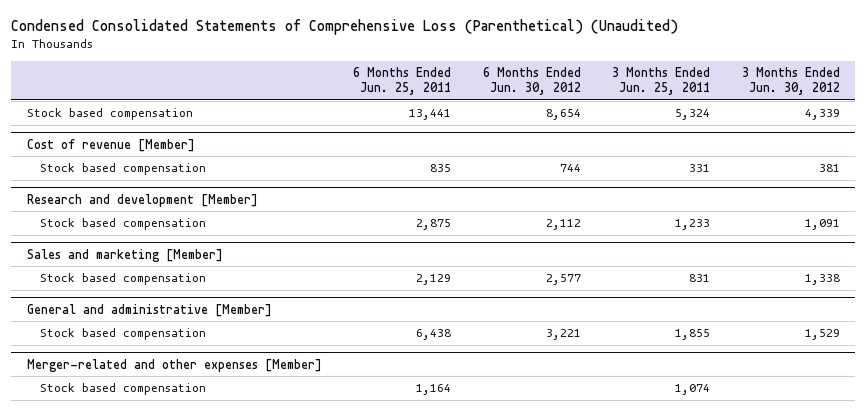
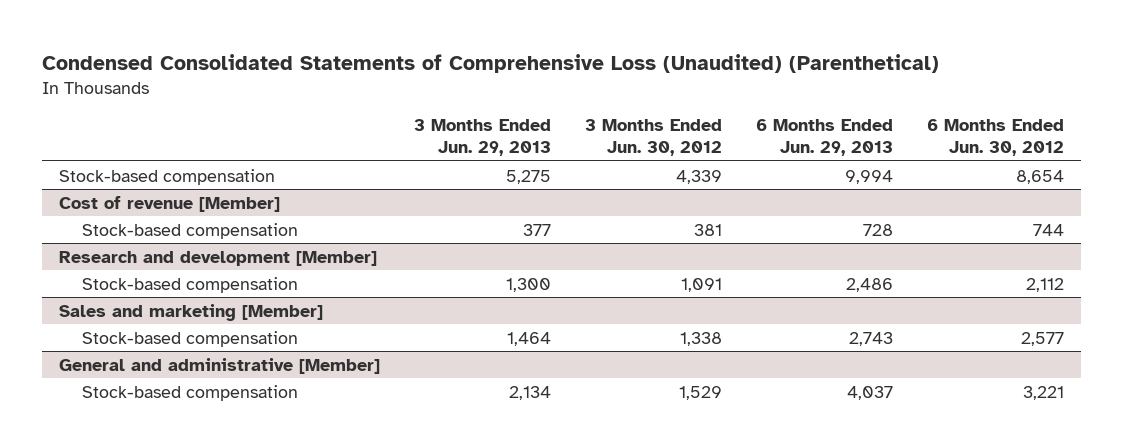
[10,18,678,35] Condensed Consolidated Statements of Comprehensive Loss (Parenthetical) (Unaudited) -> [42,53,940,73] Condensed Consolidated Statements of Comprehensive Loss (Unaudited) (Parenthetical)
[353,67,452,96] 6 Months Ended Jun. 25, 2011 -> none
[612,67,711,96] 3 Months Ended Jun. 25, 2011 -> none
none -> [414,119,552,157] 3 Months Ended Jun. 29, 2013
none -> [756,119,894,157] 6 Months Ended Jun. 29, 2013
[26,108,193,121] Stock based compensation -> [59,168,276,185] Stock-based compensation
[39,163,206,176] Stock based compensation -> [81,222,298,239] Stock-based compensation
[39,218,206,231] Stock based compensation -> [81,276,298,293] Stock-based compensation
[39,273,206,286] Stock based compensation -> [81,330,298,347] Stock-based compensation
[26,358,322,372] Merger-related and other expenses [Member] -> none
[39,383,206,396] Stock based compensation -> none
[39,328,206,341] Stock based compensation -> [81,384,298,401] Stock-based compensation

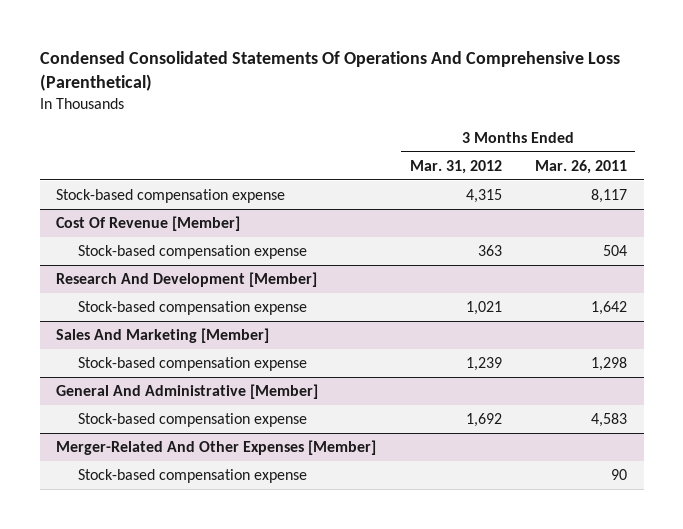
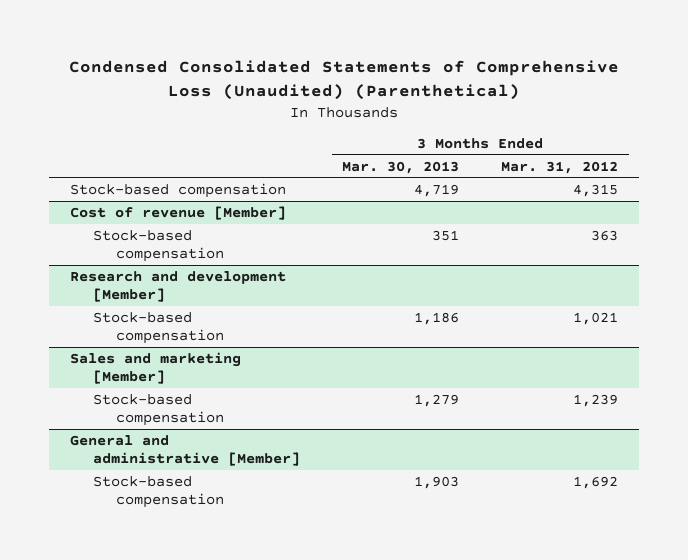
[39,50,620,91] Condensed Consolidated Statements Of Operations And Comprehensive Loss (Parenthetical) -> [68,60,619,101] Condensed Consolidated Statements of Comprehensive Loss (Unaudited) (Parenthetical)
[534,159,627,174] Mar. 26, 2011 -> none
none -> [342,160,460,174] Mar. 30, 2013
[56,439,377,455] Merger-Related And Other Expenses [Member] -> none
[78,468,308,483] Stock-based compensation expense -> none
[56,188,286,203] Stock-based compensation expense -> [69,182,286,198] Stock-based compensation
[56,215,241,231] Cost Of Revenue [Member] -> [69,205,286,220] Cost of revenue [Member]
[78,244,308,259] Stock-based compensation expense -> [93,229,225,263] Stock-based compensation
[56,271,318,287] Research And Development [Member] -> [69,270,286,303] Research and development [Member]
[78,300,308,315] Stock-based compensation expense -> [93,311,225,345] Stock-based compensation
[56,327,270,343] Sales And Marketing [Member] -> [69,351,241,385] Sales and marketing [Member]
[78,356,308,371] Stock-based compensation expense -> [93,393,225,427] Stock-based compensation
[56,383,319,399] General And Administrative [Member] -> [69,434,301,467] General and administrative [Member]
[78,412,308,427] Stock-based compensation expense -> [93,475,225,509] Stock-based compensation

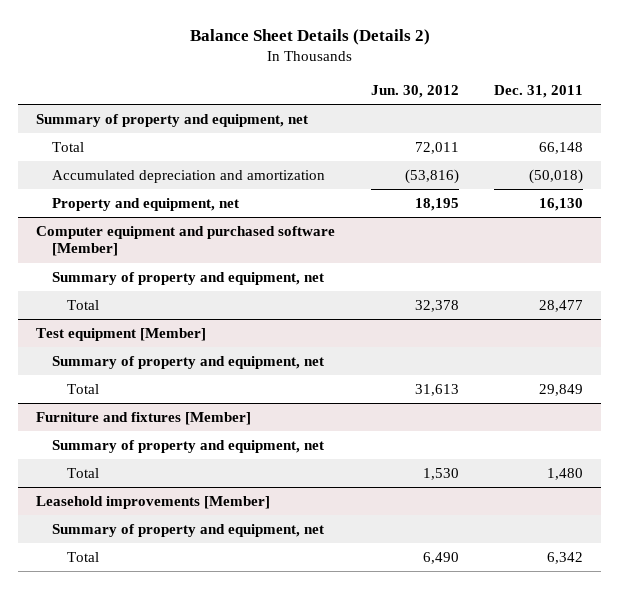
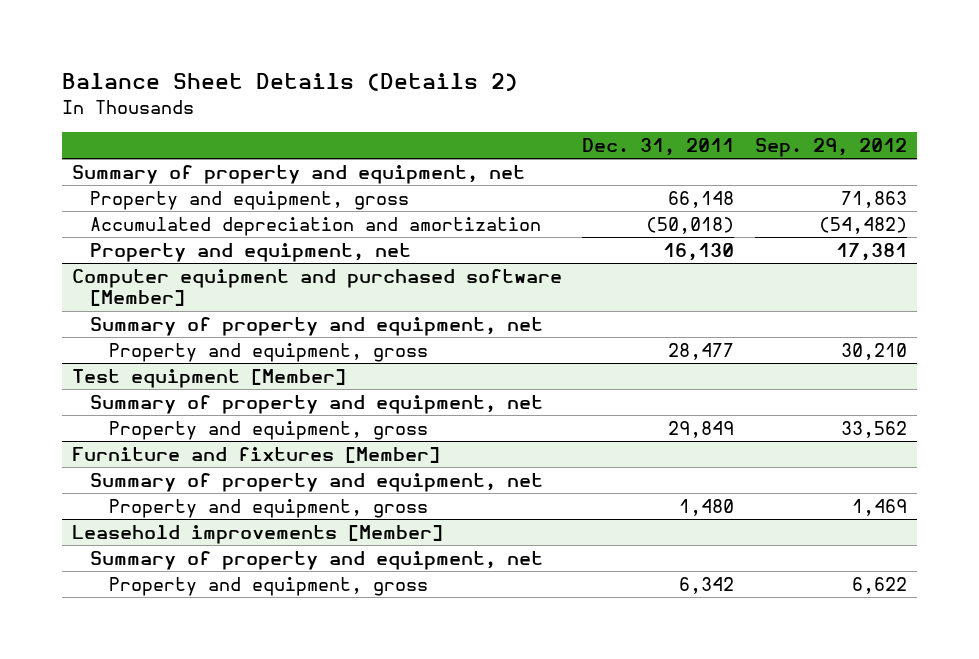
[370,84,459,98] Jun. 30, 2012 -> none
none -> [754,137,907,157] Sep. 29, 2012
[51,141,84,152] Total -> [90,191,410,211] Property and equipment, gross
[67,299,100,310] Total -> [108,343,428,363] Property and equipment, gross
[67,383,100,394] Total -> [108,421,428,441] Property and equipment, gross
[67,467,100,478] Total -> [108,499,428,519] Property and equipment, gross
[67,551,100,562] Total -> [108,577,428,597] Property and equipment, gross

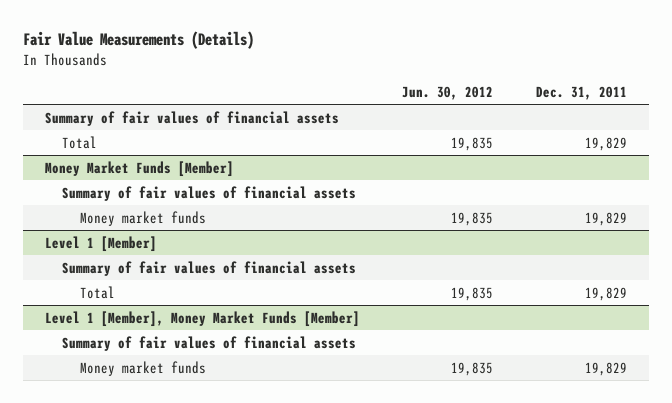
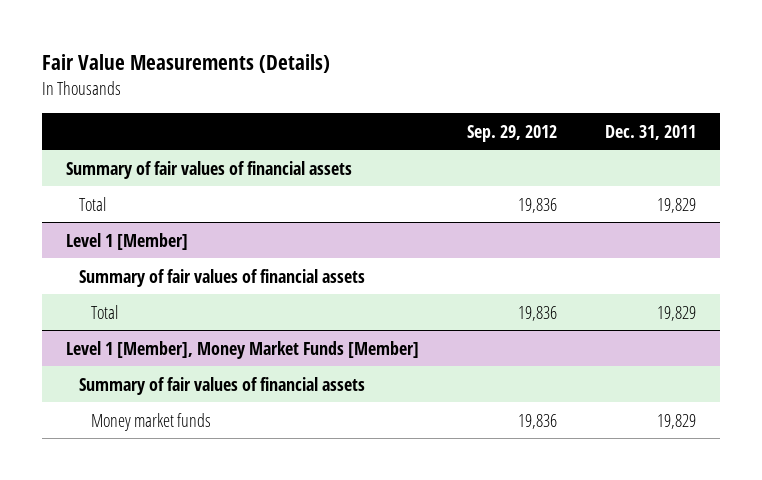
[402,85,494,100] Jun. 30, 2012 -> none
none -> [467,124,558,142] Sep. 29, 2012
[44,160,234,177] Money Market Funds [Member] -> none
[62,185,357,201] Summary of fair values of financial assets -> none
[79,210,206,226] Money market funds -> none

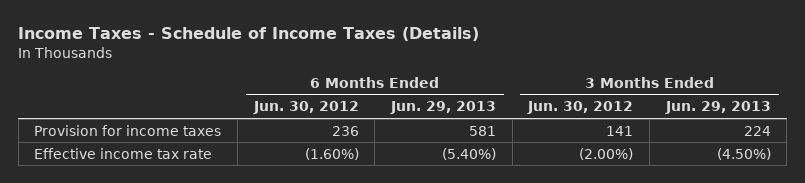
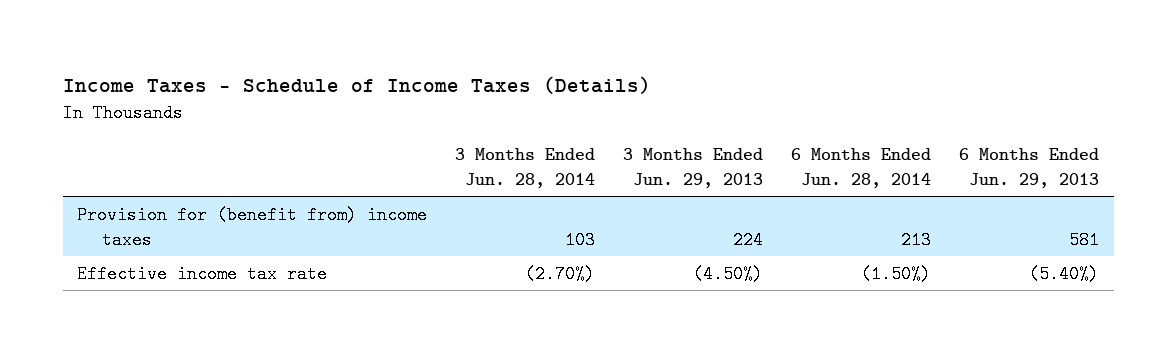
[252,101,359,115] Jun. 30, 2012 -> none
[527,101,634,115] Jun. 30, 2012 -> none
none -> [454,148,595,188] 3 Months Ended Jun. 28, 2014
none -> [791,148,932,188] 6 Months Ended Jun. 28, 2014
[34,124,222,136] Provision for income taxes -> [76,205,427,249] Provision for (benefit from) income taxes

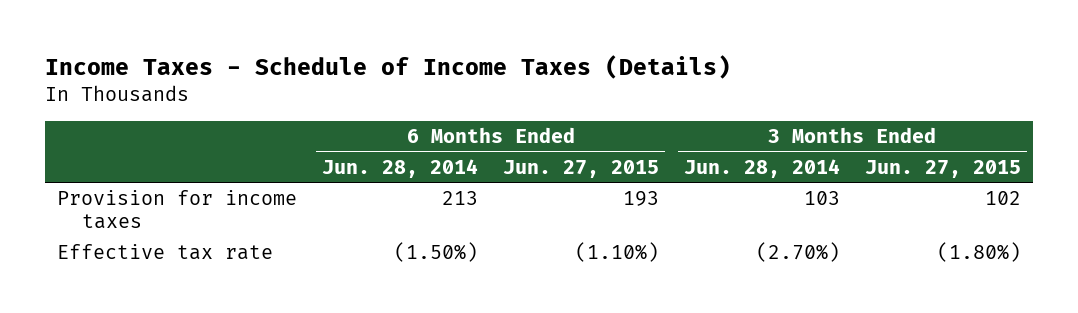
[623,148,764,188] 3 Months Ended Jun. 29, 2013 -> none
[959,148,1100,188] 6 Months Ended Jun. 29, 2013 -> none
none -> [503,159,660,178] Jun. 27, 2015
none -> [864,159,1021,178] Jun. 27, 2015
[76,205,427,249] Provision for (benefit from) income taxes -> [57,190,298,230] Provision for income taxes
[76,264,327,283] Effective income tax rate -> [57,244,274,261] Effective tax rate

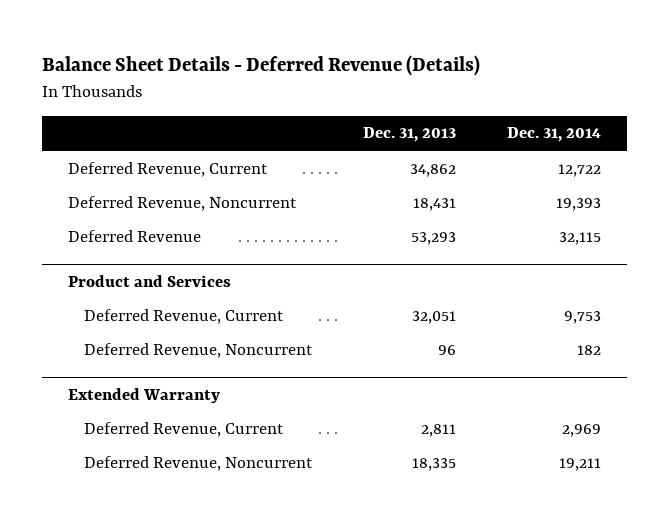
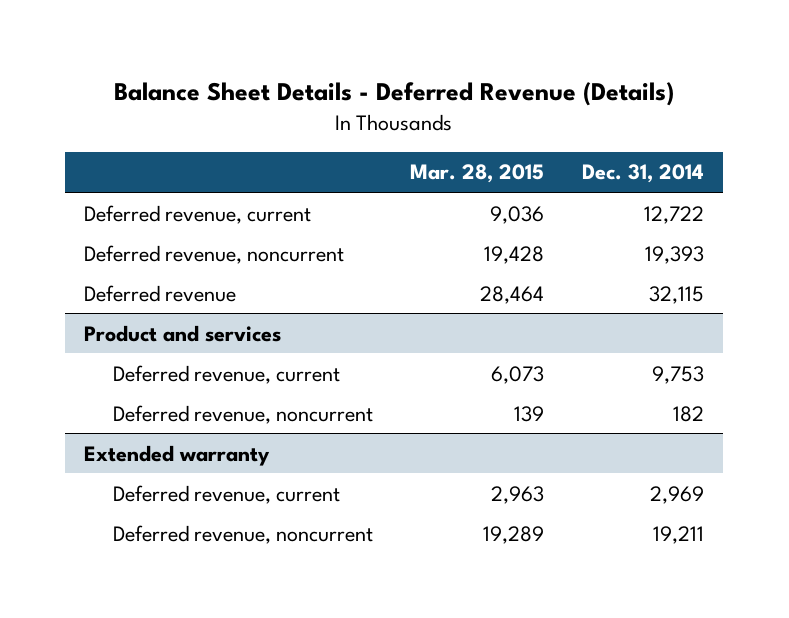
[363,127,457,143] Dec. 31, 2013 -> none
none -> [410,164,545,184] Mar. 28, 2015
[67,161,268,177] Deferred Revenue, Current -> [84,204,312,224] Deferred revenue, current
[67,195,297,211] Deferred Revenue, Noncurrent -> [84,244,345,264] Deferred revenue, noncurrent
[67,229,201,242] Deferred Revenue -> [84,284,237,302] Deferred revenue
[67,274,231,287] Product and Services -> [84,324,282,342] Product and services
[84,308,285,324] Deferred Revenue, Current -> [112,364,340,384] Deferred revenue, current
[84,342,314,358] Deferred Revenue, Noncurrent -> [112,404,373,424] Deferred revenue, noncurrent
[67,387,220,403] Extended Warranty -> [84,444,271,466] Extended warranty
[84,421,285,437] Deferred Revenue, Current -> [112,484,340,504] Deferred revenue, current
[84,455,314,471] Deferred Revenue, Noncurrent -> [112,524,373,544] Deferred revenue, noncurrent

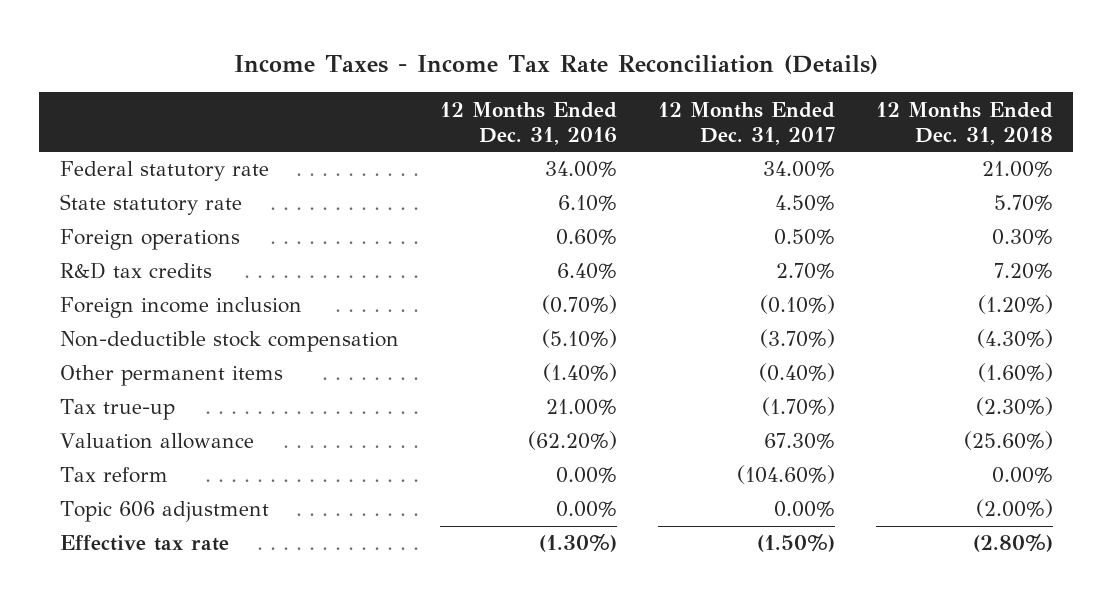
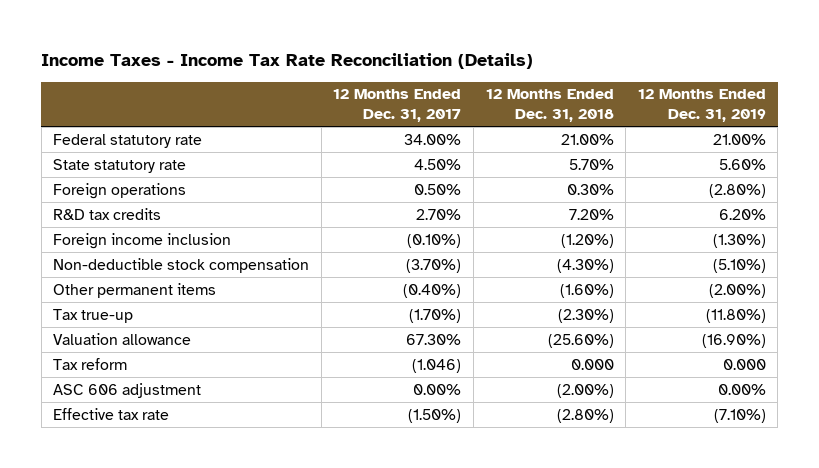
[439,101,617,145] 12 Months Ended Dec. 31, 2016 -> none
none -> [637,89,766,123] 12 Months Ended Dec. 31, 2019
[736,465,835,485] (104.60%) -> [412,358,462,373] (1.046)
[991,467,1053,484] 0.00% -> [570,358,614,370] 0.000
[59,501,269,523] Topic 606 adjustment -> [53,382,202,398] ASC 606 adjustment

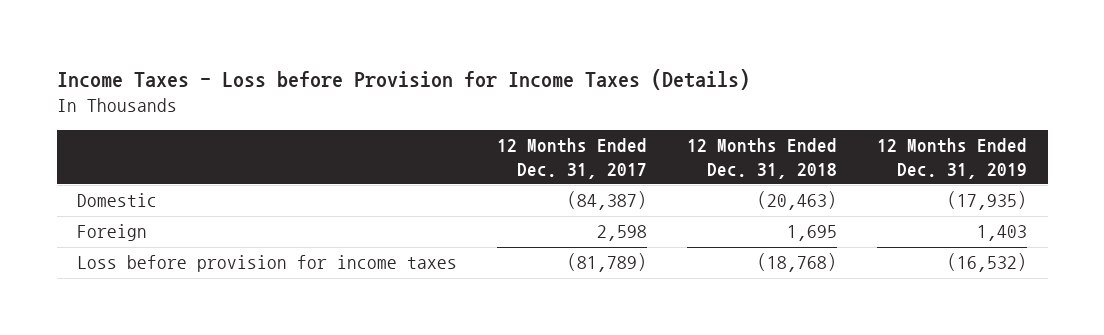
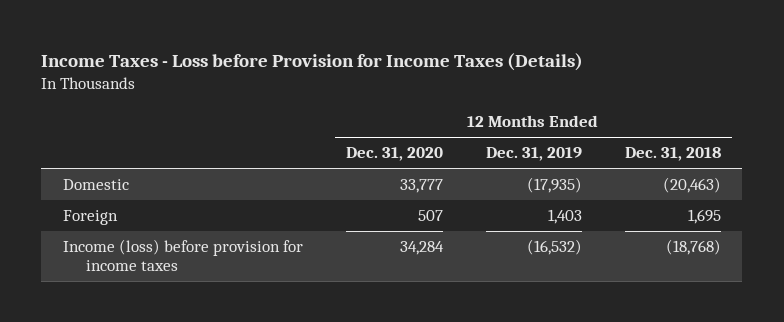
[497,138,648,179] 12 Months Ended Dec. 31, 2017 -> none
none -> [345,147,443,162] Dec. 31, 2020
[76,255,457,273] Loss before provision for income taxes -> [62,239,303,272] Income (loss) before provision for income taxes

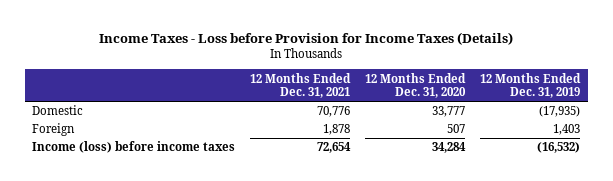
[624,147,721,162] Dec. 31, 2018 -> none
none -> [250,72,352,99] 12 Months Ended Dec. 31, 2021
[62,239,303,272] Income (loss) before provision for income taxes -> [32,141,236,154] Income (loss) before income taxes

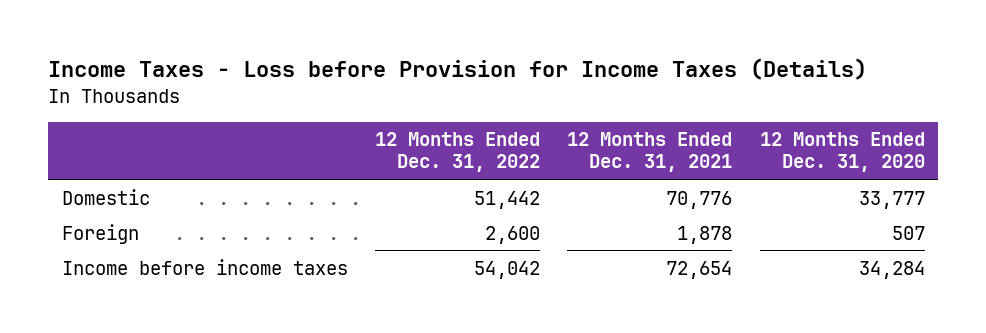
[480,72,582,99] 12 Months Ended Dec. 31, 2019 -> none
none -> [374,132,540,173] 12 Months Ended Dec. 31, 2022
[32,141,236,154] Income (loss) before income taxes -> [61,258,348,275] Income before income taxes

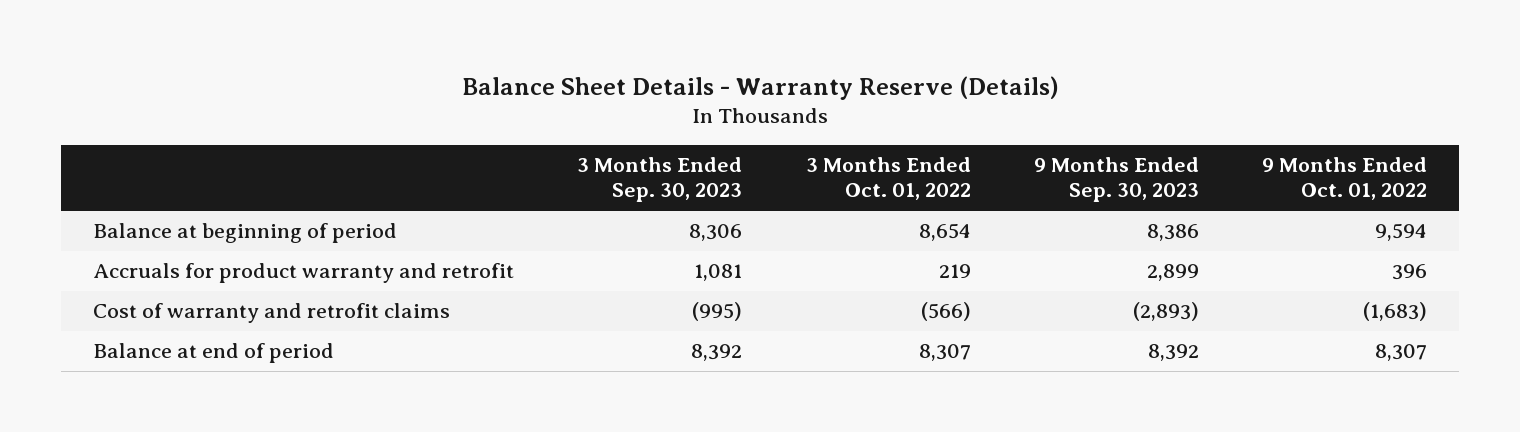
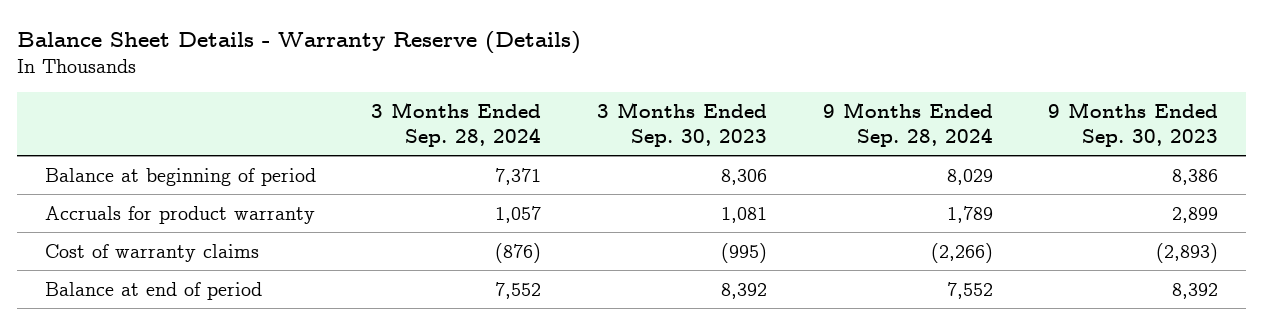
[805,157,971,201] 3 Months Ended Oct. 01, 2022 -> none
[1262,157,1428,201] 9 Months Ended Oct. 01, 2022 -> none
none -> [371,101,542,147] 3 Months Ended Sep. 28, 2024
none -> [822,101,993,147] 9 Months Ended Sep. 28, 2024
[93,263,515,284] Accruals for product warranty and retrofit -> [44,205,315,224] Accruals for product warranty
[93,303,451,324] Cost of warranty and retrofit claims -> [44,243,259,262] Cost of warranty claims

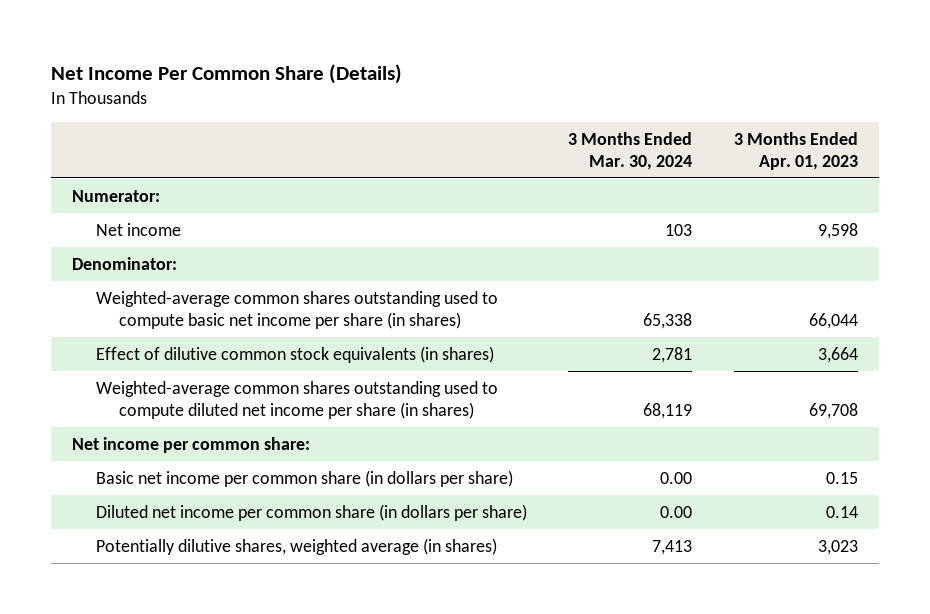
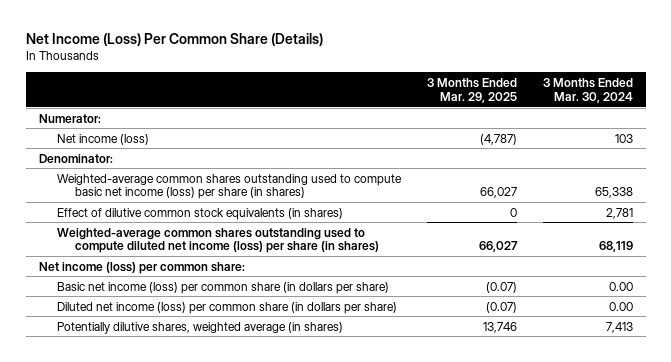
[51,63,403,84] Net Income Per Common Share (Details) -> [25,33,323,47] Net Income (Loss) Per Common Share (Details)
[734,132,859,170] 3 Months Ended Apr. 01, 2023 -> none
none -> [426,78,517,103] 3 Months Ended Mar. 29, 2025
[95,222,181,236] Net income -> [56,133,149,145] Net income (loss)
[95,290,498,329] Weighted-average common shares outstanding used to compute basic net income per share (in shares) -> [56,173,402,200] Weighted-average common shares outstanding used to compute basic net income (loss) per share (in shares)
[95,380,498,419] Weighted-average common shares outstanding used to compute diluted net income per share (in shares) -> [56,227,379,254] Weighted-average common shares outstanding used to compute diluted net income (loss) per share (in shares)
[72,436,311,453] Net income per common share: -> [38,261,245,274] Net income (loss) per common share:
[95,469,513,487] Basic net income per common share (in dollars per share) -> [56,281,389,294] Basic net income (loss) per common share (in dollars per share)
[95,503,527,521] Diluted net income per common share (in dollars per share) -> [56,301,397,314] Diluted net income (loss) per common share (in dollars per share)

